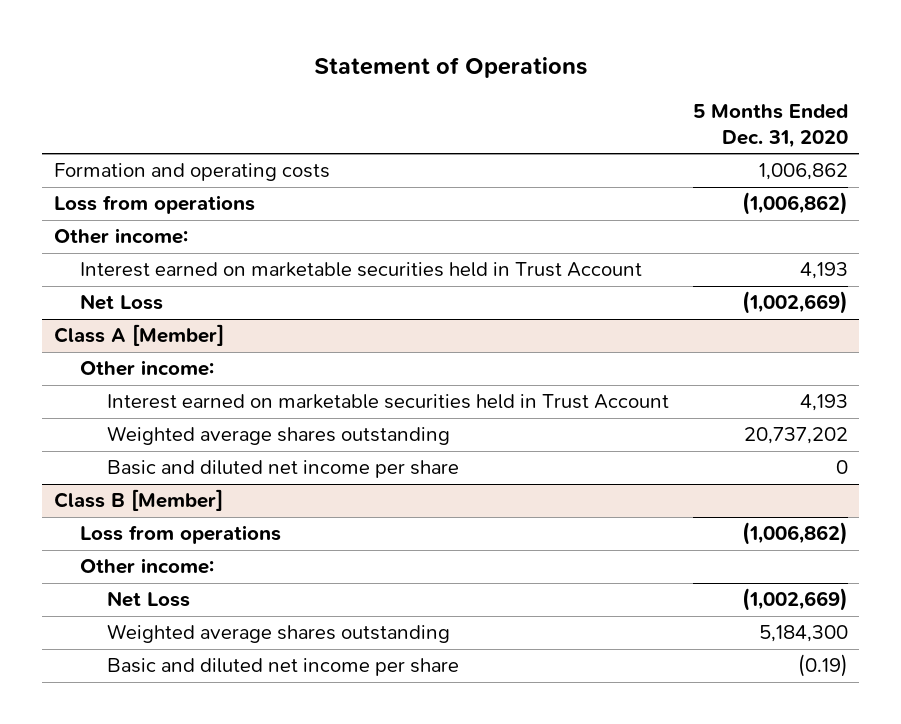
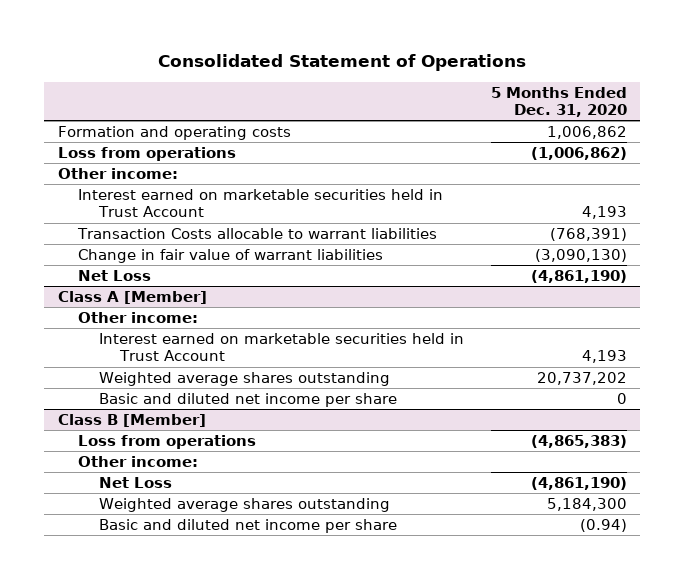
[313,56,587,78] Statement of Operations -> [158,53,527,71] Consolidated Statement of Operations
none -> [77,227,438,239] Transaction Costs allocable to warrant liabilities
none -> [78,248,384,263] Change in fair value of warrant liabilities
[741,291,848,315] (1,002,669) -> [530,269,627,283] (4,861,190)
[741,522,848,546] (1,006,862) -> [530,434,627,448] (4,865,383)
[741,588,848,612] (1,002,669) -> [530,476,627,490] (4,861,190)
[797,654,848,678] (0.19) -> [579,518,627,532] (0.94)

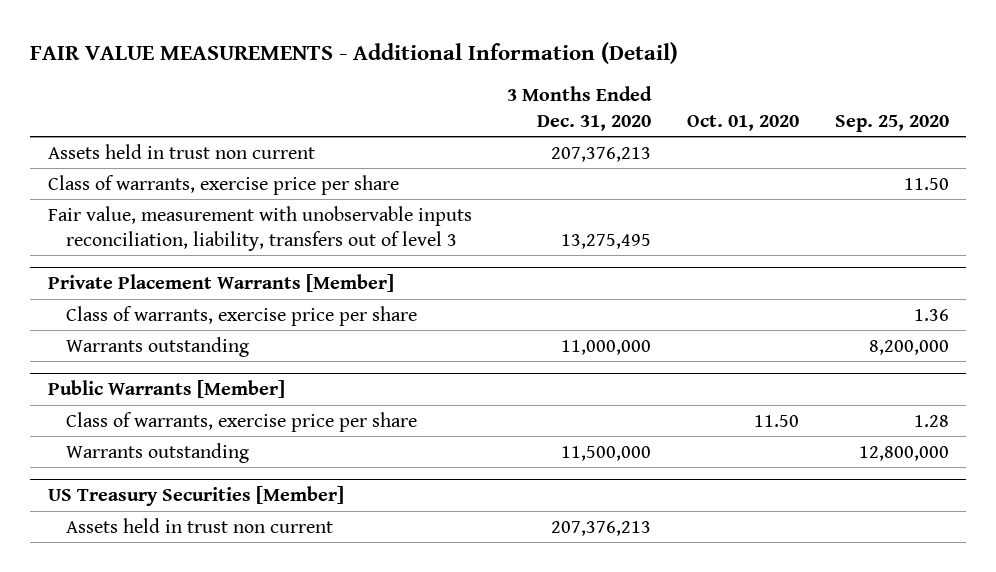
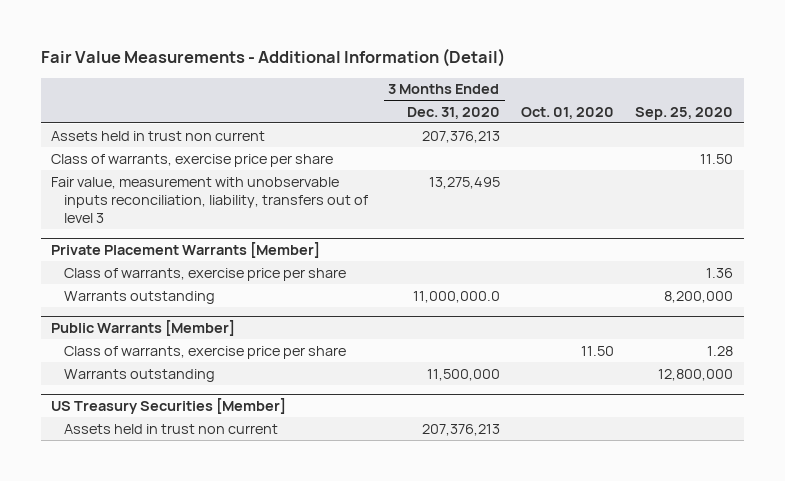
[29,42,678,65] FAIR VALUE MEASUREMENTS - Additional Information (Detail) -> [40,48,505,68] Fair Value Measurements - Additional Information (Detail)
[561,339,652,355] 11,000,000 -> [412,290,500,303] 11,000,000.0

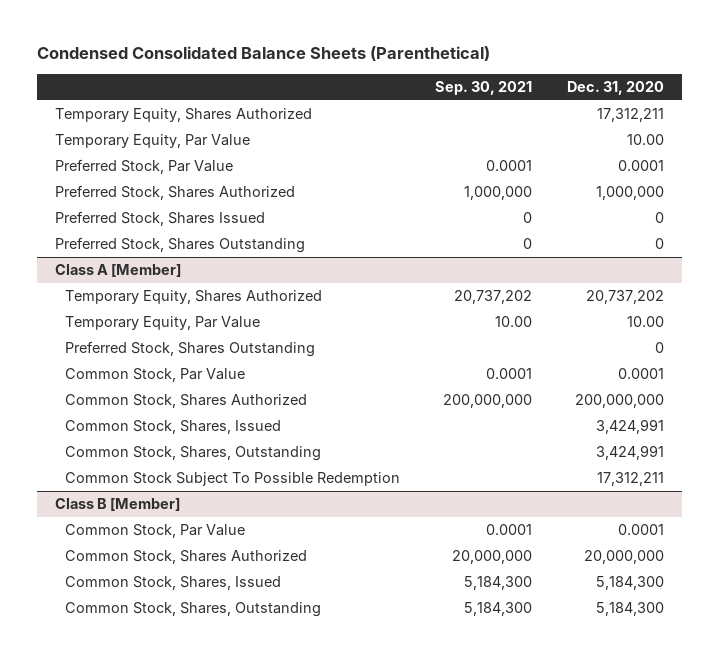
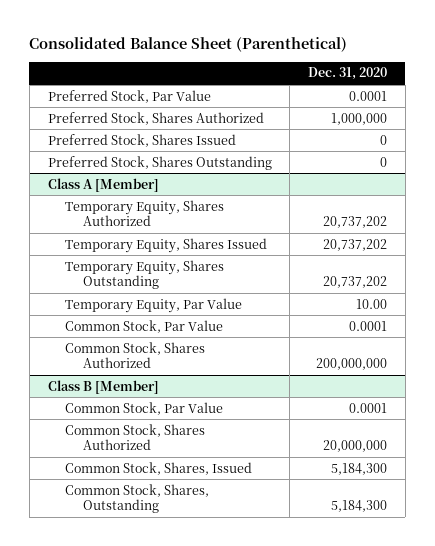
[37,46,491,62] Condensed Consolidated Balance Sheets (Parenthetical) -> [29,37,348,53] Consolidated Balance Sheet (Parenthetical)
[435,80,533,95] Sep. 30, 2021 -> none
[54,108,312,123] Temporary Equity, Shares Authorized -> none
[54,134,250,149] Temporary Equity, Par Value -> none
none -> [65,237,268,253] Temporary Equity, Shares Issued
none -> [65,259,225,290] Temporary Equity, Shares Outstanding
[65,341,316,358] Preferred Stock, Shares Outstanding -> none
[65,420,282,435] Common Stock, Shares, Issued -> none
[65,446,322,462] Common Stock, Shares, Outstanding -> none
[65,472,401,487] Common Stock Subject To Possible Redemption -> none

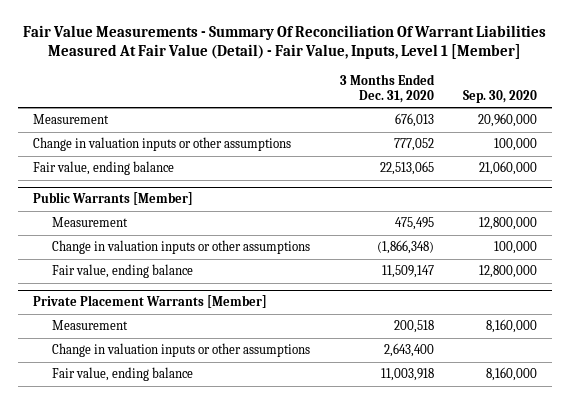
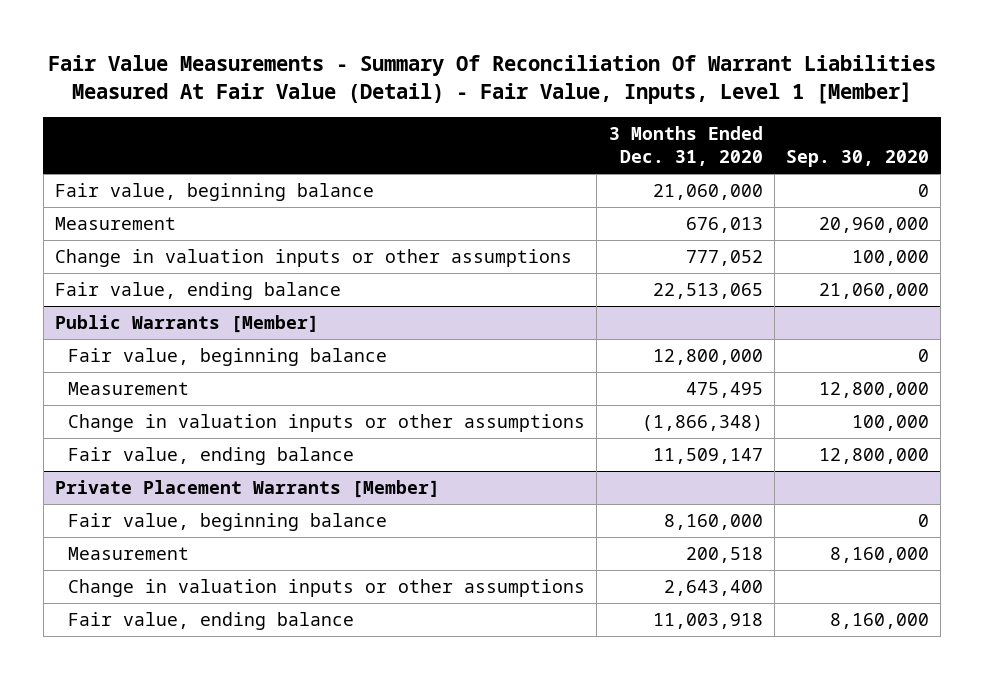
none -> [54,183,374,202] Fair value, beginning balance
none -> [68,348,388,367] Fair value, beginning balance
none -> [68,513,388,532] Fair value, beginning balance

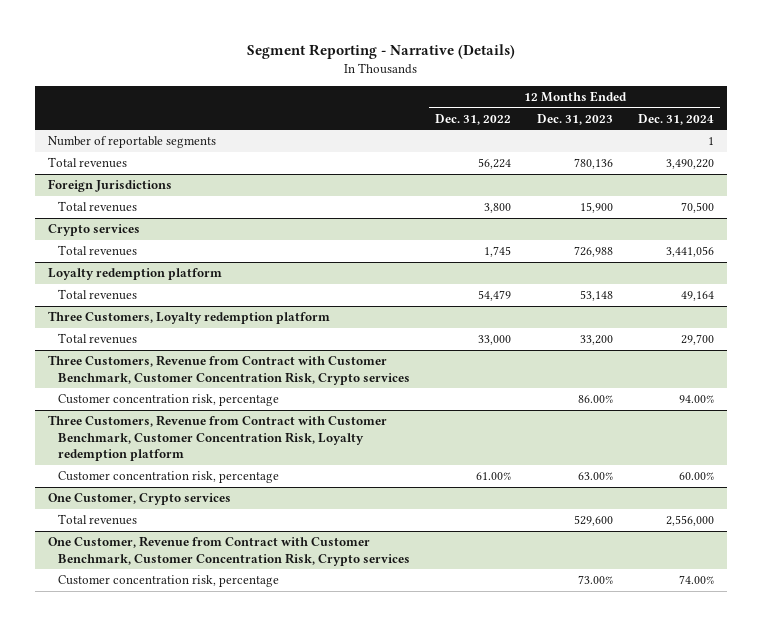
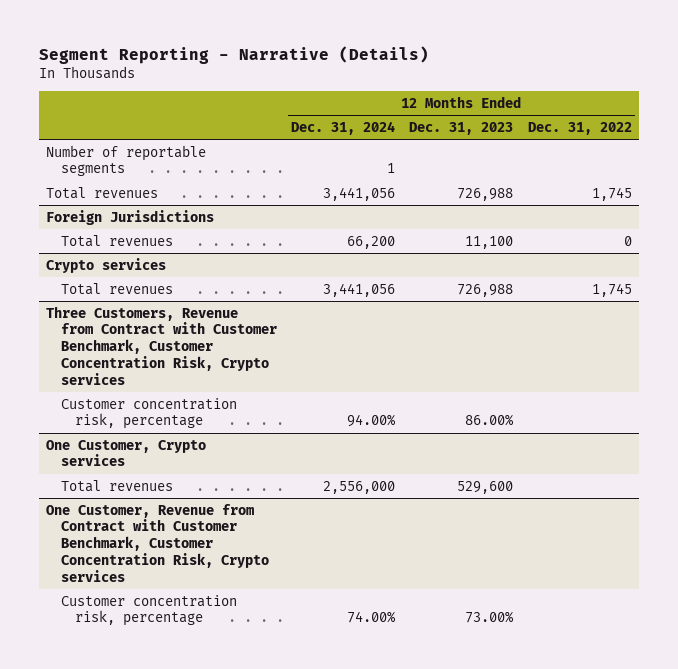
[478,158,512,170] 56,224 -> [591,186,632,201] 1,745
[573,158,613,170] 780,136 -> [457,187,514,201] 726,988
[665,159,714,170] 3,490,220 -> [323,186,396,201] 3,441,056
[484,203,512,214] 3,800 -> [623,235,632,246] 0
[579,202,613,214] 15,900 -> [465,235,514,249] 11,100
[680,202,714,214] 70,500 -> [347,235,396,249] 66,200
[47,268,222,281] Loyalty redemption platform -> none
[58,289,138,301] Total revenues -> none
[47,311,330,325] Three Customers, Loyalty redemption platform -> none
[58,333,138,345] Total revenues -> none
[47,415,387,462] Three Customers, Revenue from Contract with Customer Benchmark, Customer Concentration Risk, Loyalty redemption platform -> none
[58,471,280,484] Customer concentration risk, percentage -> none

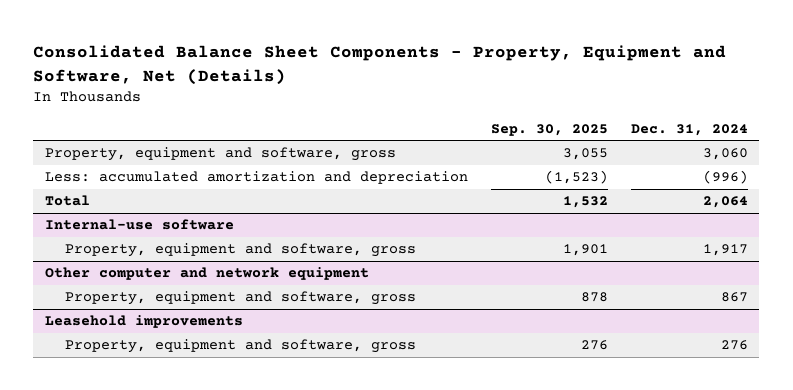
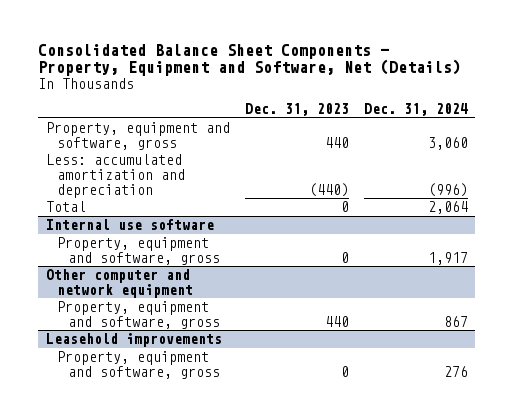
[490,123,608,136] Sep. 30, 2025 -> none
none -> [244,103,349,117] Dec. 31, 2023
[44,219,234,231] Internal-use software -> [45,219,214,231] Internal use software

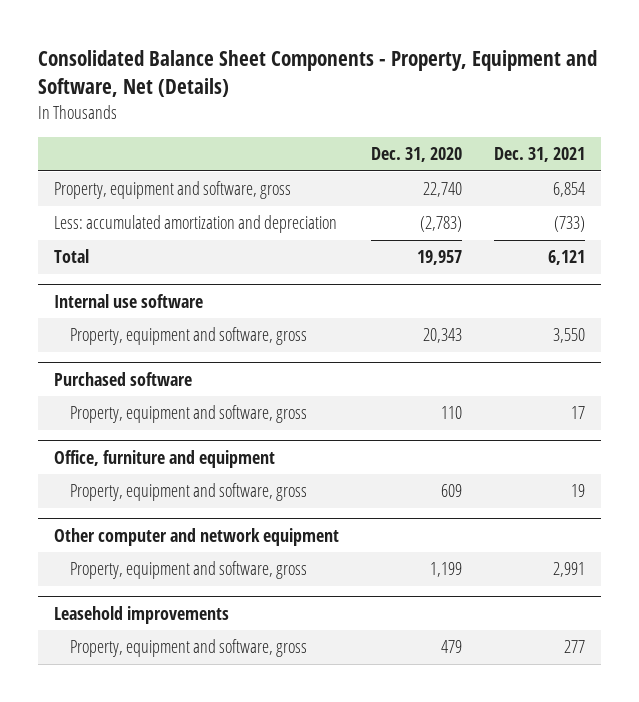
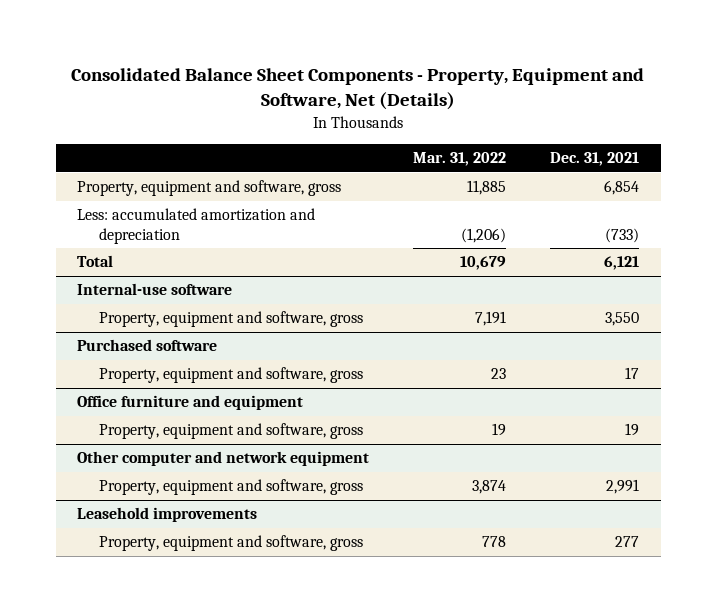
[371,147,463,163] Dec. 31, 2020 -> none
none -> [413,152,507,167] Mar. 31, 2022
[54,293,204,308] Internal use software -> [77,283,233,296] Internal-use software
[54,449,276,468] Office, furniture and equipment -> [77,395,304,411] Office furniture and equipment

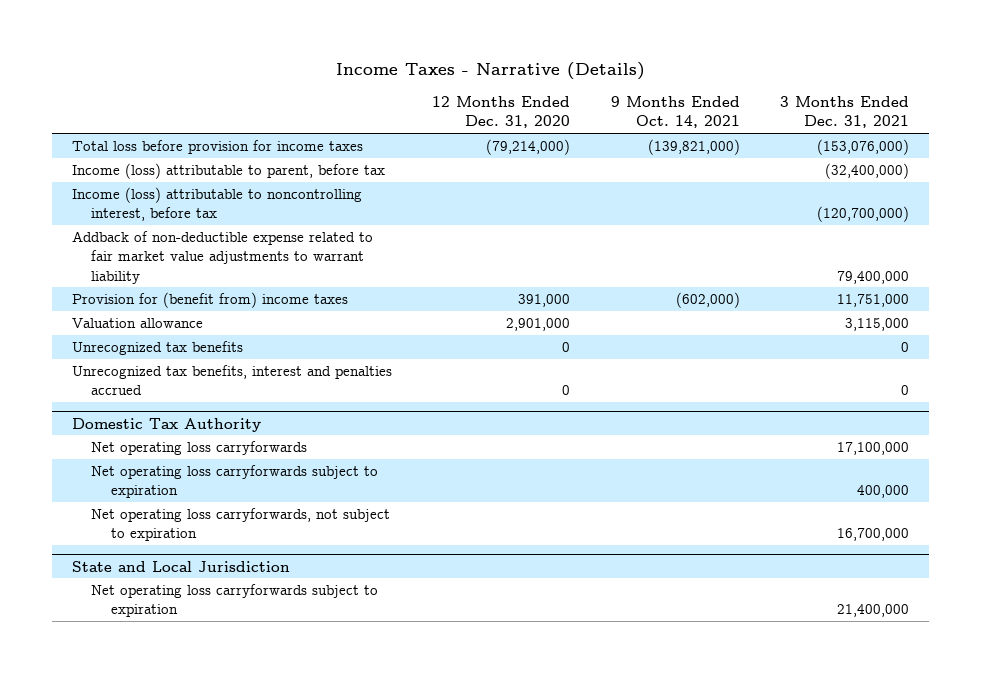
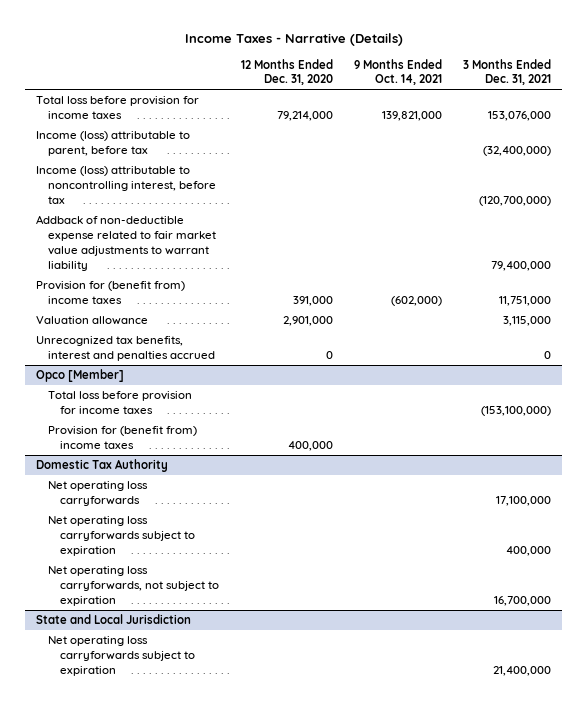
[486,139,571,156] (79,214,000) -> [276,111,333,122] 79,214,000
[647,139,740,156] (139,821,000) -> [382,111,443,122] 139,821,000
[817,139,910,156] (153,076,000) -> [488,111,552,122] 153,076,000
[72,341,244,356] Unrecognized tax benefits -> none
none -> [35,369,124,383] Opco [Member]
none -> [48,391,193,415] Total loss before provision for income taxes
none -> [48,426,198,450] Provision for (benefit from) income taxes

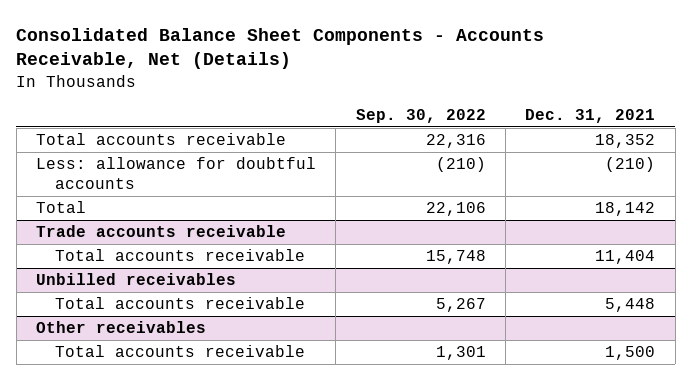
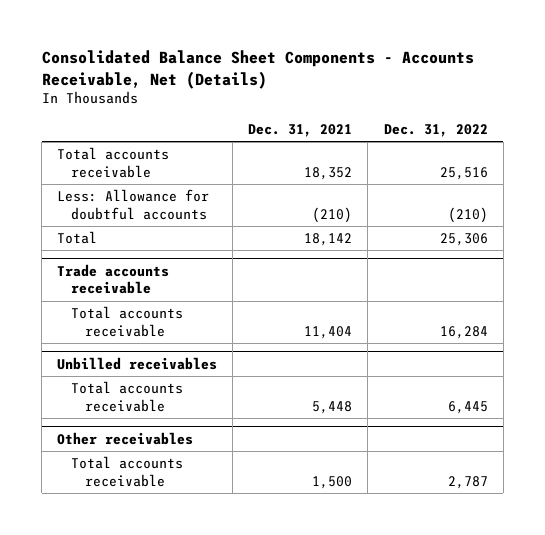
[355,109,486,124] Sep. 30, 2022 -> none
none -> [383,123,488,137] Dec. 31, 2022
[36,157,317,190] Less: allowance for doubtful accounts -> [57,188,210,220] Less: Allowance for doubtful accounts

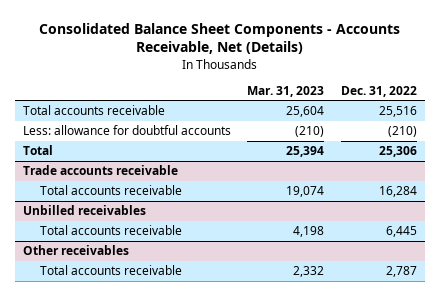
[248,123,353,137] Dec. 31, 2021 -> none
none -> [247,85,325,97] Mar. 31, 2023
[57,188,210,220] Less: Allowance for doubtful accounts -> [23,125,232,136] Less: allowance for doubtful accounts

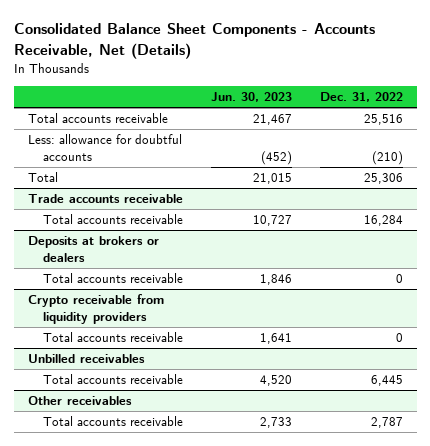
[247,85,325,97] Mar. 31, 2023 -> none
none -> [210,92,292,103] Jun. 30, 2023
none -> [27,236,159,262] Deposits at brokers or dealers
none -> [42,273,183,284] Total accounts receivable
none -> [27,294,164,324] Crypto receivable from liquidity providers
none -> [42,332,183,343] Total accounts receivable

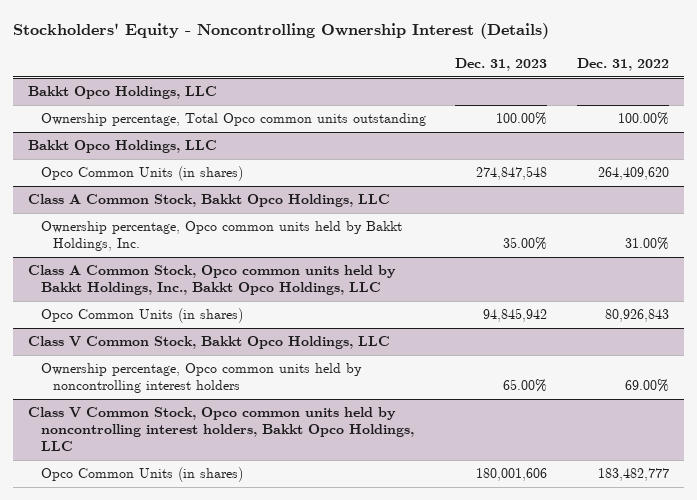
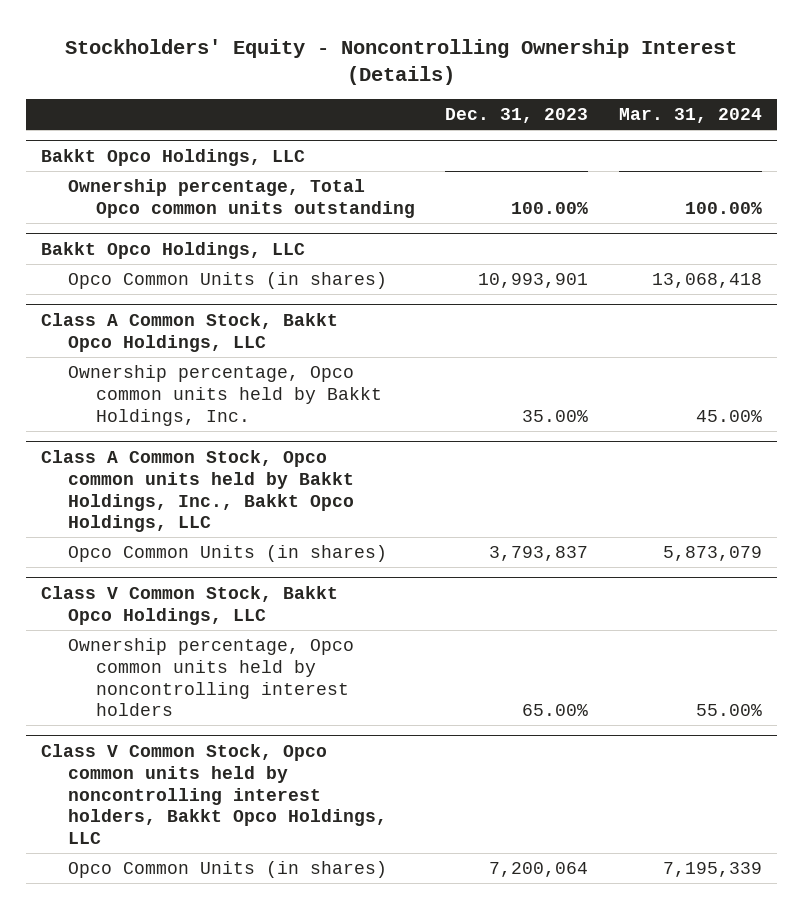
[576,57,669,71] Dec. 31, 2022 -> none
none -> [618,108,762,124] Mar. 31, 2024
[476,166,548,181] 274,847,548 -> [478,272,589,288] 10,993,901
[483,308,548,323] 94,845,942 -> [489,545,589,561] 3,793,837
[476,468,548,482] 180,001,606 -> [489,861,589,877] 7,200,064

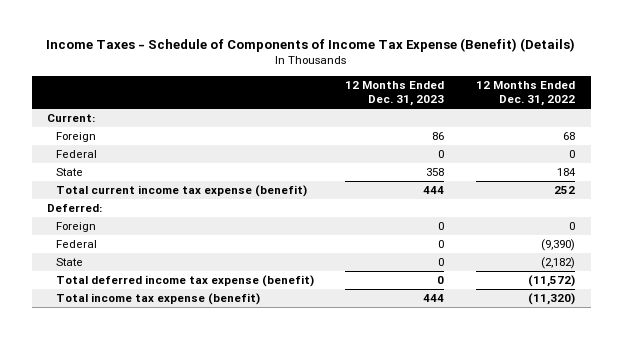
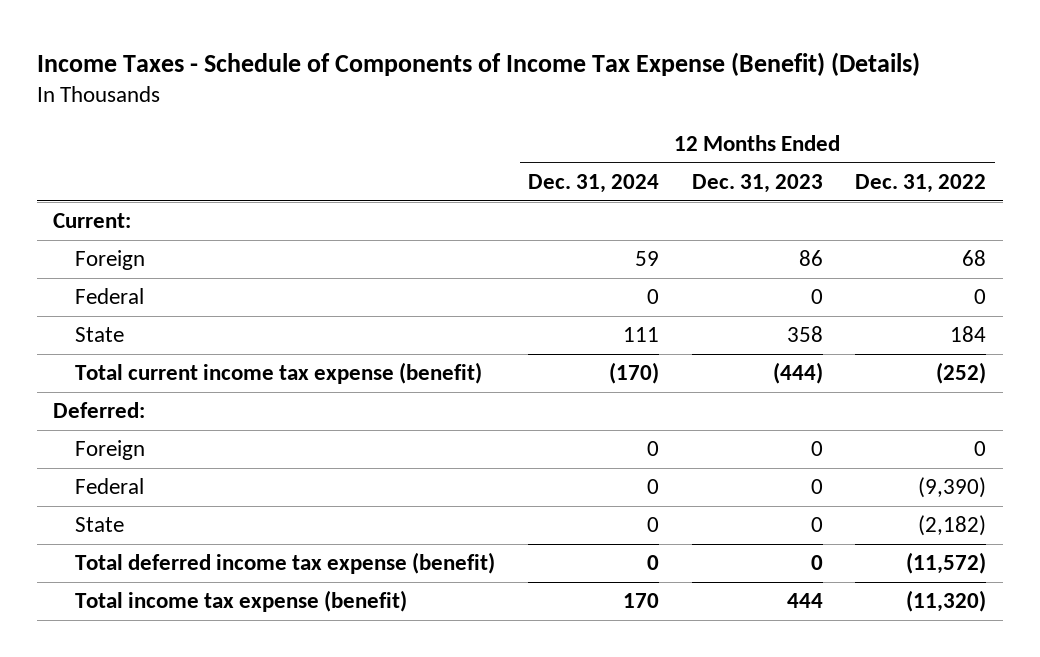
none -> [527,173,659,193] Dec. 31, 2024
[423,186,445,195] 444 -> [772,362,823,385] (444)
[553,186,575,195] 252 -> [936,362,987,385] (252)

